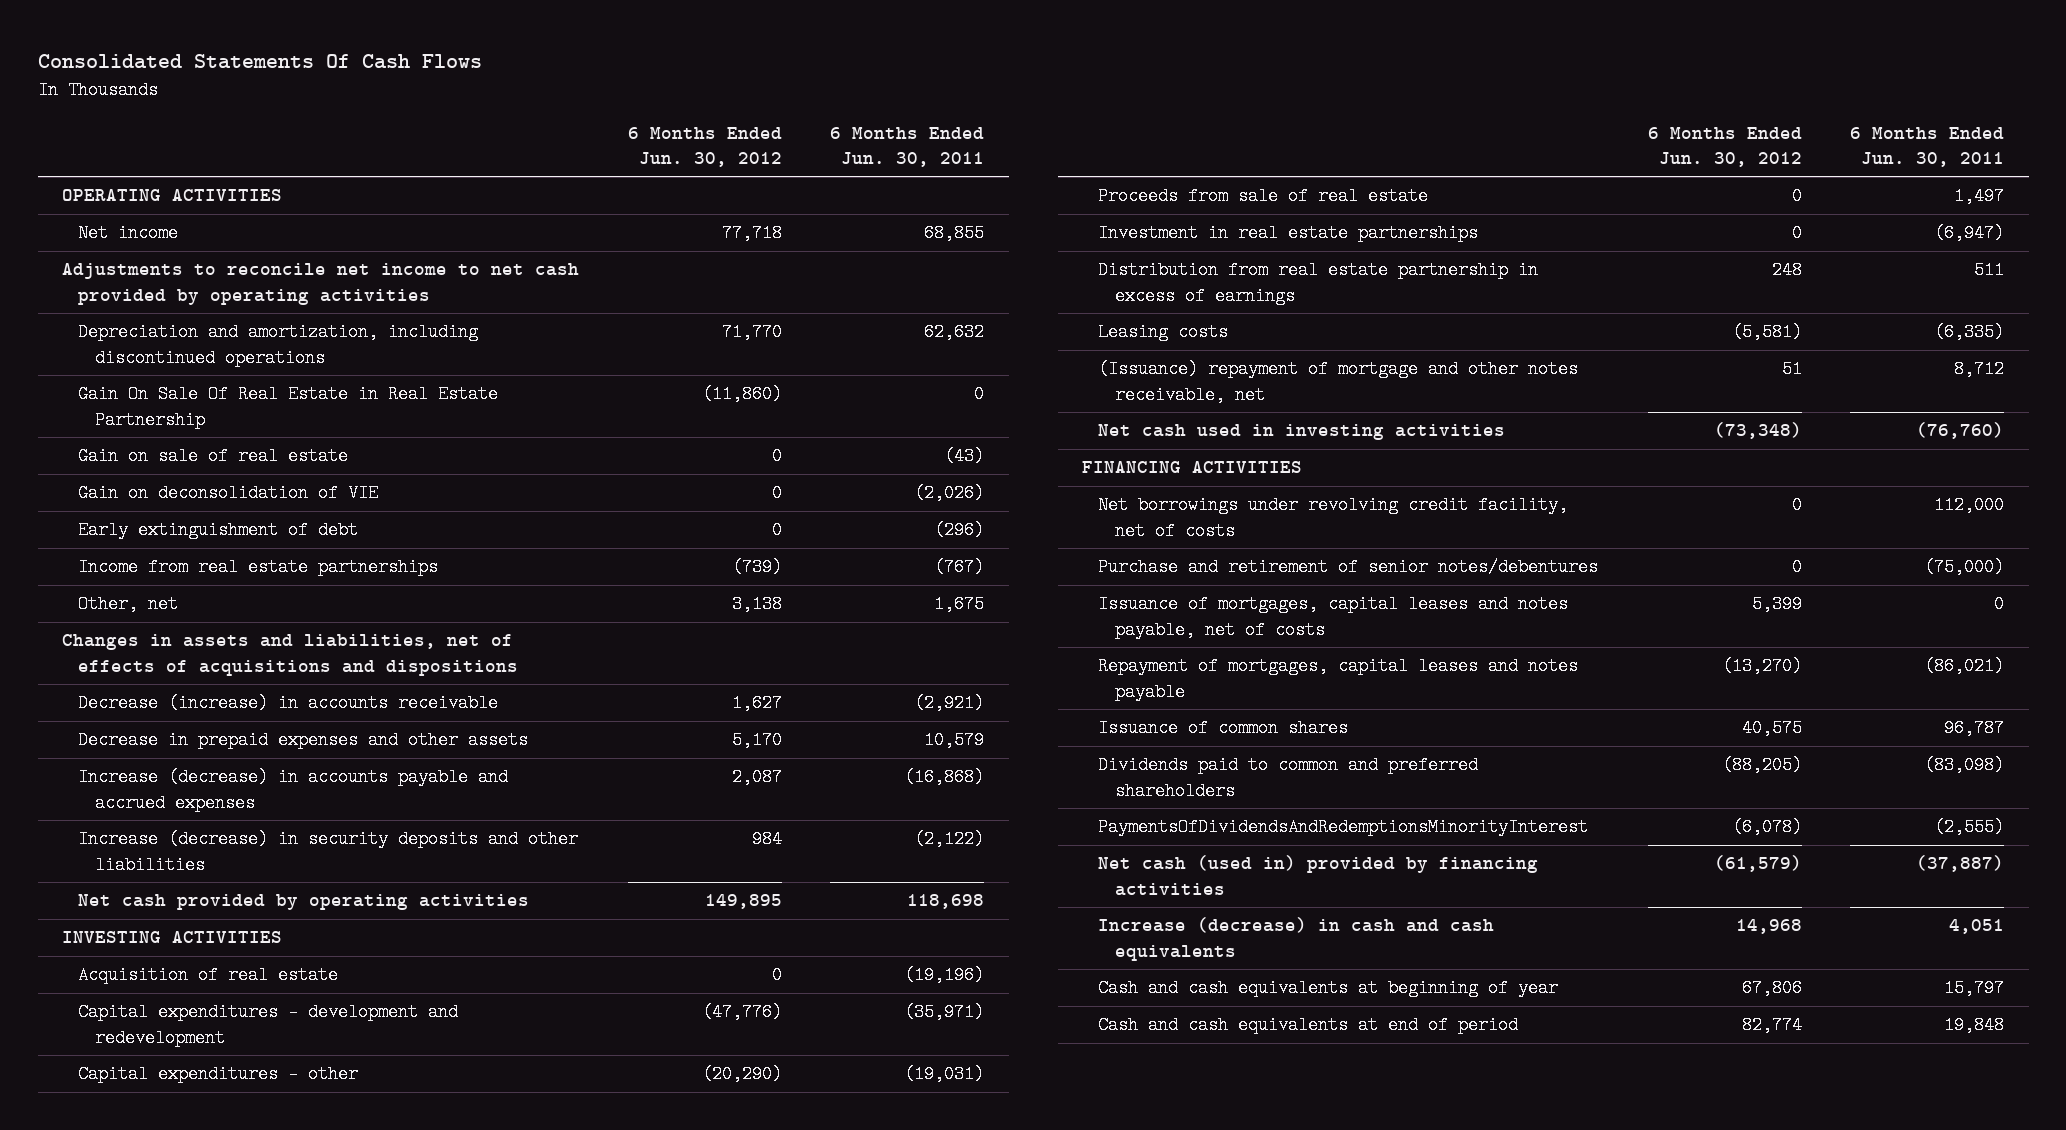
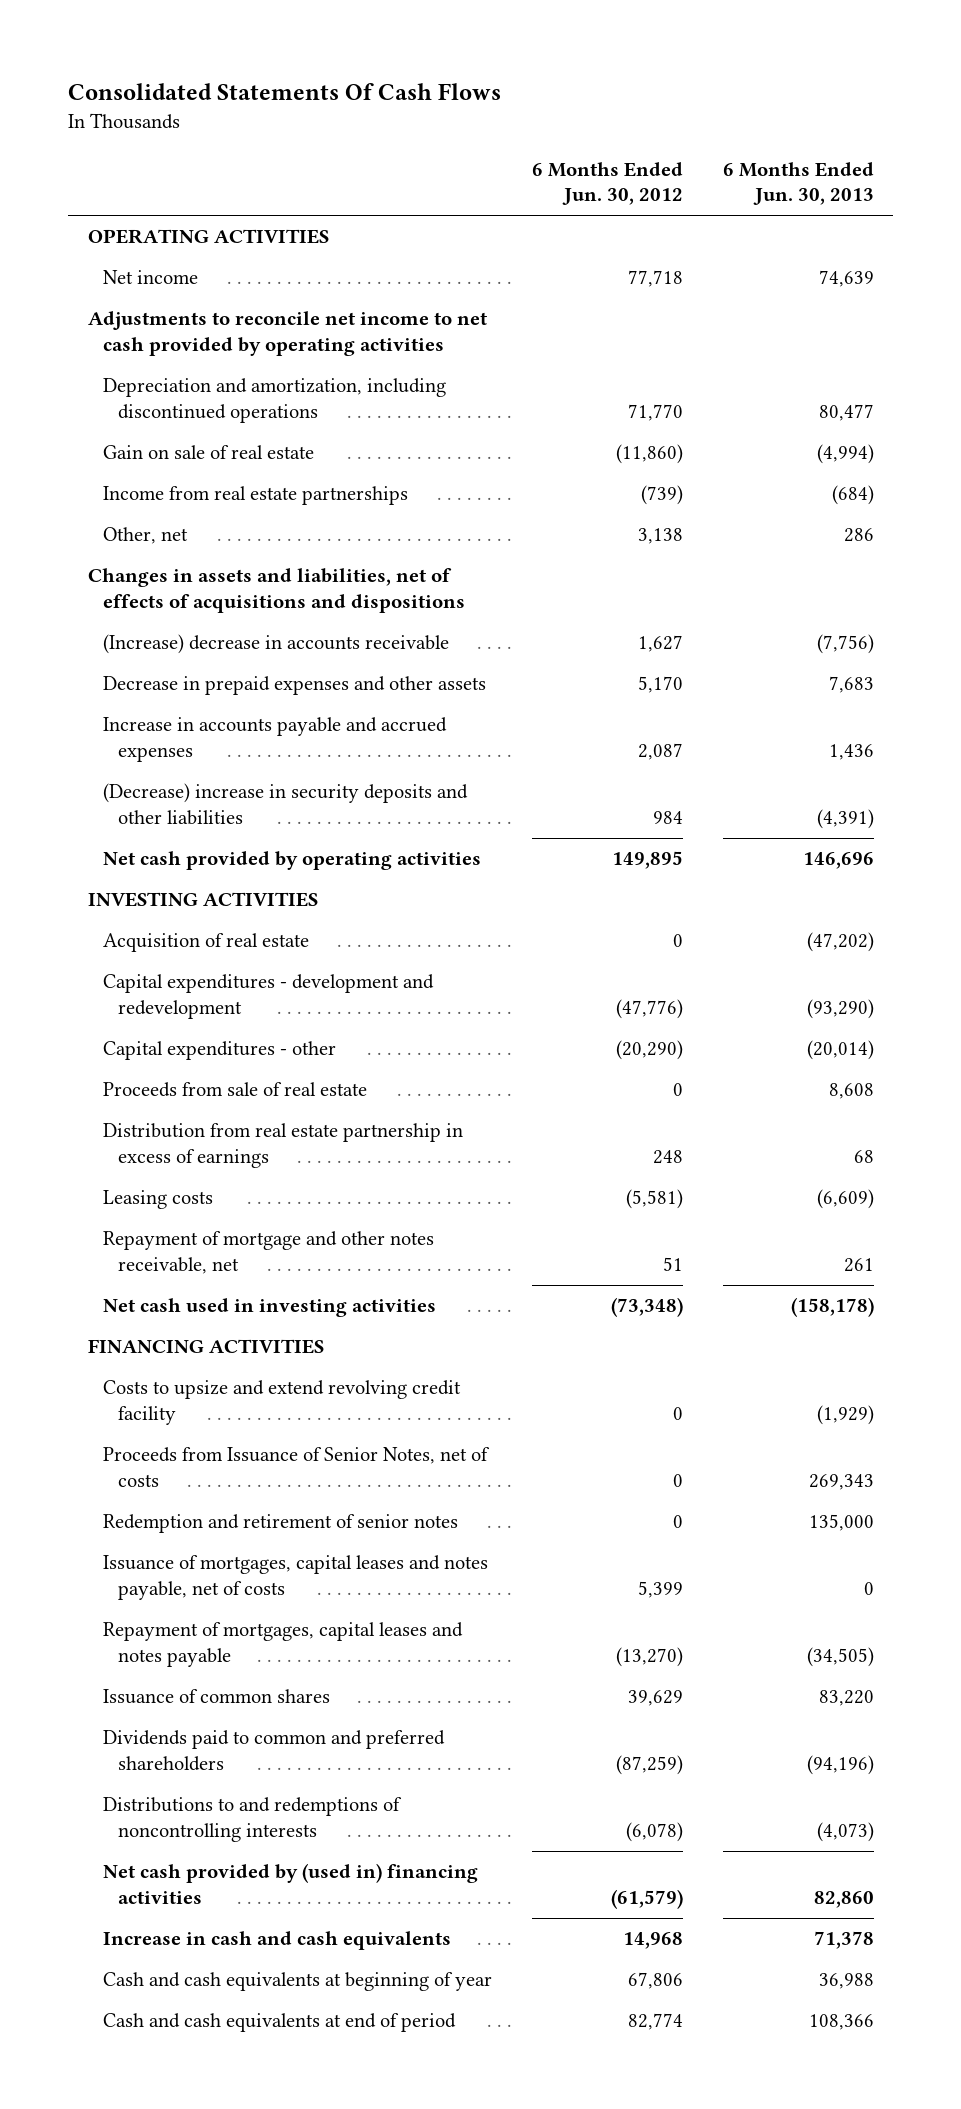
[830,126,985,167] 6 Months Ended Jun. 30, 2011 -> none
none -> [722,161,874,206] 6 Months Ended Jun. 30, 2013
[78,385,499,429] Gain On Sale Of Real Estate in Real Estate Partnership -> none
[78,484,379,503] Gain on deconsolidation of VIE -> none
[78,521,359,540] Early extinguishment of debt -> none
[771,447,782,466] 0 -> [615,444,683,465] (11,860)
[78,694,499,713] Decrease (increase) in accounts receivable -> [102,634,449,655] (Increase) decrease in accounts receivable
[78,768,509,812] Increase (decrease) in accounts payable and accrued expenses -> [102,717,447,762] Increase in accounts payable and accrued expenses
[78,830,579,874] Increase (decrease) in security deposits and other liabilities -> [102,783,468,825] (Decrease) increase in security deposits and other liabilities
[1098,224,1479,243] Investment in real estate partnerships -> none
[1098,360,1579,404] (Issuance) repayment of mortgage and other notes receivable, net -> [102,1231,434,1274] Repayment of mortgage and other notes receivable, net
[1098,496,1569,540] Net borrowings under revolving credit facility, net of costs -> none
none -> [102,1380,461,1425] Costs to upsize and extend revolving credit facility
none -> [102,1447,490,1487] Proceeds from Issuance of Senior Notes, net of costs
[1098,558,1599,577] Purchase and retirement of senior notes/debentures -> [102,1514,458,1534] Redemption and retirement of senior notes
[1741,719,1802,738] 40,575 -> [627,1690,683,1707] 39,629
[1721,756,1802,775] (88,205) -> [615,1754,683,1775] (87,259)
[1098,818,1589,837] PaymentsOfDividendsAndRedemptionsMinorityInterest -> [102,1797,402,1842] Distributions to and redemptions of noncontrolling interests
[1098,855,1539,896] Net cash (used in) provided by financing activities -> [102,1863,478,1904] Net cash provided by (used in) financing activities
[1098,917,1495,961] Increase (decrease) in cash and cash equivalents -> [102,1931,451,1951] Increase in cash and cash equivalents

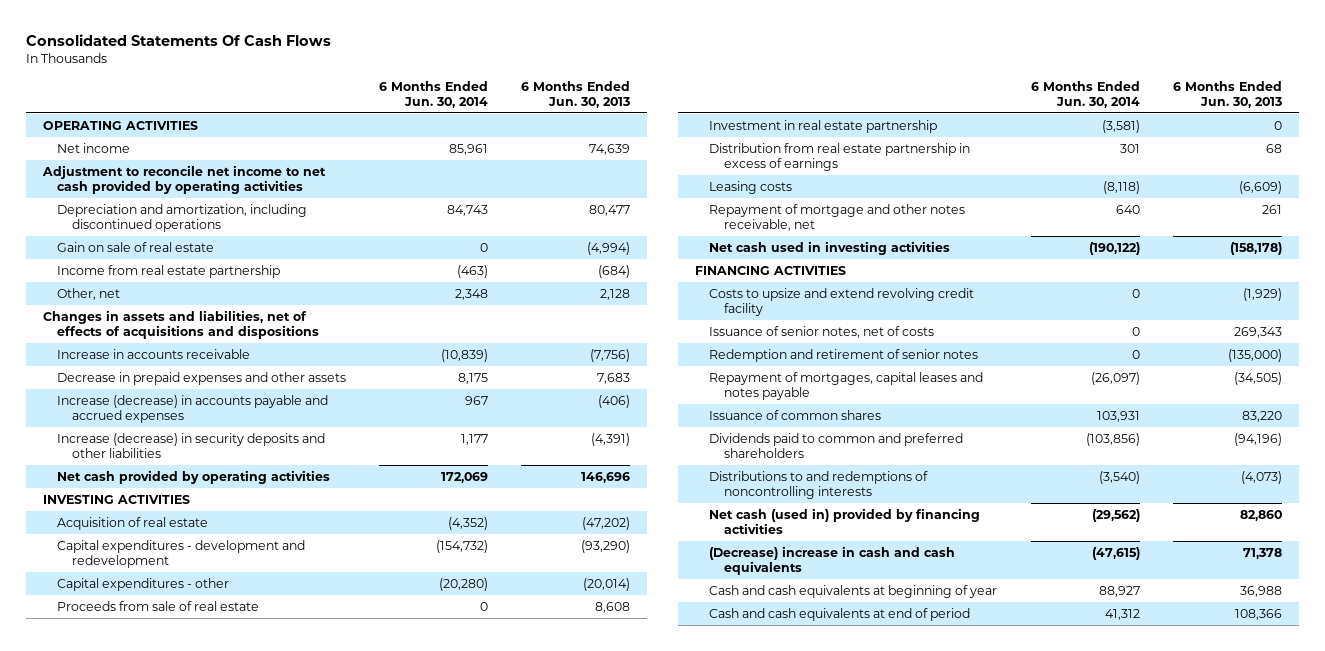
[531,161,683,206] 6 Months Ended Jun. 30, 2012 -> none
none -> [379,80,489,109] 6 Months Ended Jun. 30, 2014
[87,311,487,356] Adjustments to reconcile net income to net cash provided by operating activities -> [41,164,326,194] Adjustment to reconcile net income to net cash provided by operating activities
[102,486,408,506] Income from real estate partnerships -> [57,264,281,278] Income from real estate partnership
[843,528,874,543] 286 -> [600,288,631,300] 2,128
[102,634,449,655] (Increase) decrease in accounts receivable -> [57,348,251,359] Increase in accounts receivable
[102,717,447,762] Increase in accounts payable and accrued expenses -> [57,394,329,423] Increase (decrease) in accounts payable and accrued expenses
[828,743,874,760] 1,436 -> [598,394,631,408] (406)
[102,783,468,825] (Decrease) increase in security deposits and other liabilities -> [57,432,326,458] Increase (decrease) in security deposits and other liabilities
none -> [709,119,938,133] Investment in real estate partnership
[102,1555,488,1600] Issuance of mortgages, capital leases and notes payable, net of costs -> none
[102,1447,490,1487] Proceeds from Issuance of Senior Notes, net of costs -> [709,325,935,338] Issuance of senior notes, net of costs
[808,1514,874,1532] 135,000 -> [1228,348,1283,362] (135,000)
[102,1863,478,1904] Net cash provided by (used in) financing activities -> [709,507,981,534] Net cash (used in) provided by financing activities
[102,1931,451,1951] Increase in cash and cash equivalents -> [709,545,956,575] (Decrease) increase in cash and cash equivalents

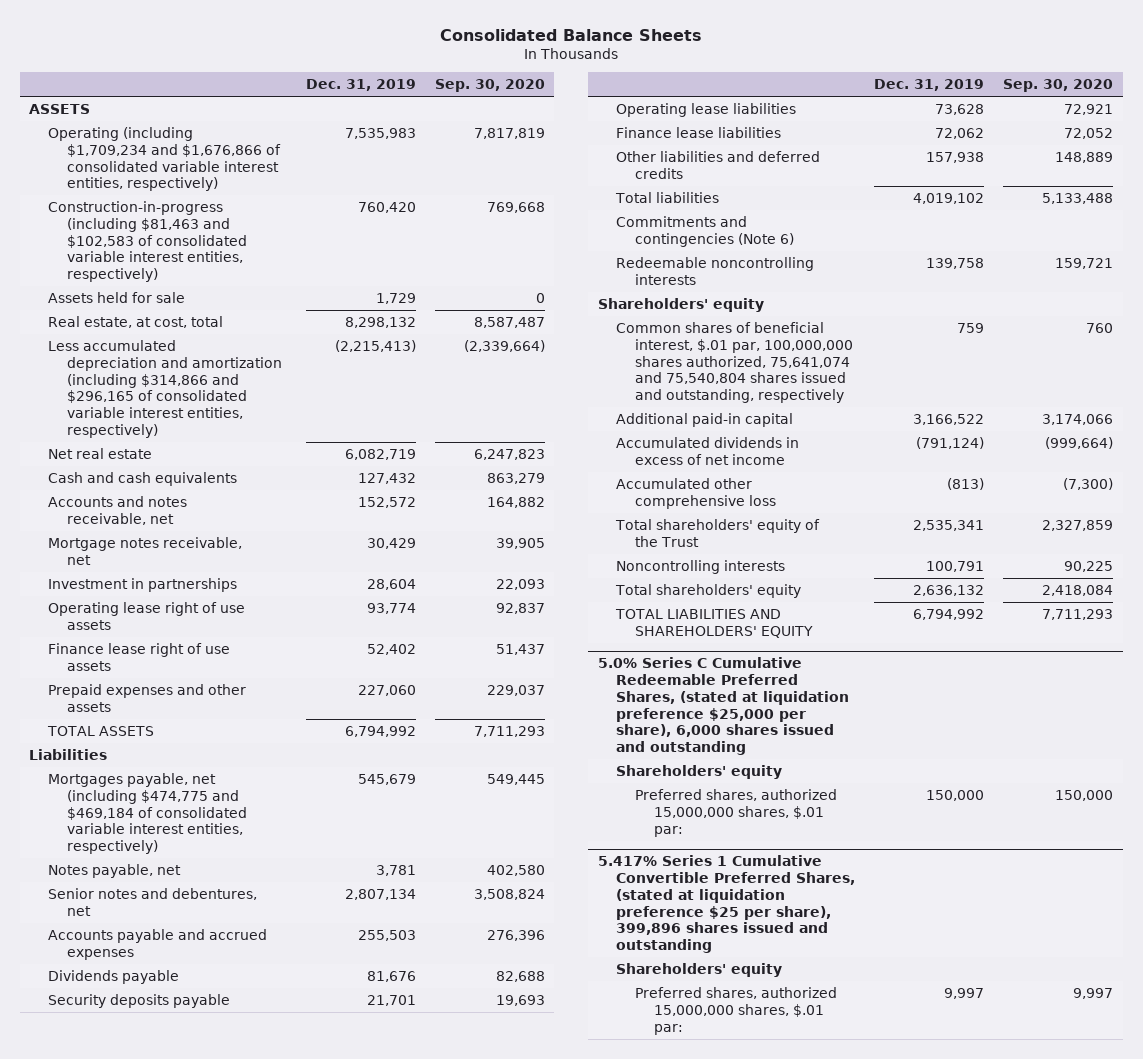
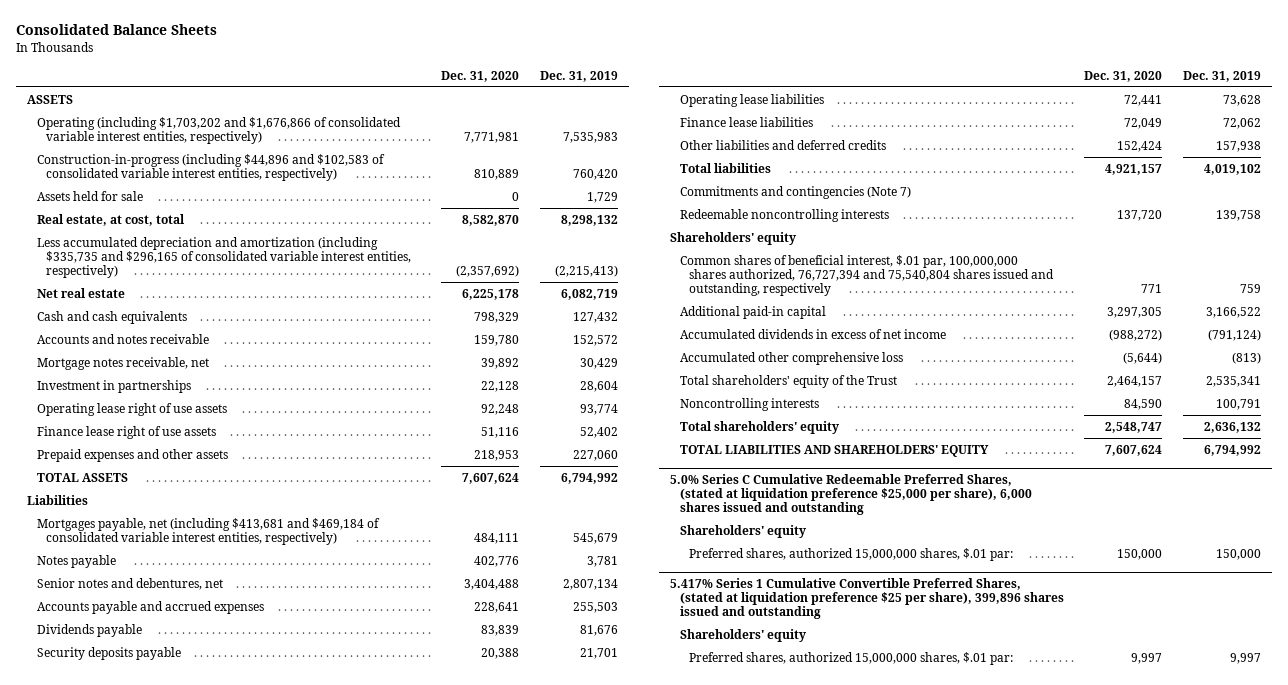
[434,79,545,93] Sep. 30, 2020 -> none
none -> [441,70,520,82] Dec. 31, 2020
[47,126,281,192] Operating (including $1,709,234 and $1,676,866 of consolidated variable interest entities, respectively) -> [36,116,401,144] Operating (including $1,703,202 and $1,676,866 of consolidated variable interest entities, respectively)
[47,200,247,283] Construction-in-progress (including $81,463 and $102,583 of consolidated variable interest entities, respectively) -> [36,153,385,181] Construction-in-progress (including $44,896 and $102,583 of consolidated variable interest entities, respectively)
[47,339,282,438] Less accumulated depreciation and amortization (including $314,866 and $296,165 of consolidated variable interest entities, respectively) -> [36,236,412,279] Less accumulated depreciation and amortization (including $335,735 and $296,165 of consolidated variable interest entities, respectively)
[47,495,187,525] Accounts and notes receivable, net -> [36,333,209,344] Accounts and notes receivable
[47,772,247,855] Mortgages payable, net (including $474,775 and $469,184 of consolidated variable interest entities, respectively) -> [36,517,380,545] Mortgages payable, net (including $413,681 and $469,184 of consolidated variable interest entities, respectively)
[47,863,181,878] Notes payable, net -> [36,554,116,568] Notes payable
[616,215,795,247] Commitments and contingencies (Note 6) -> [679,185,911,199] Commitments and contingencies (Note 7)
[616,321,854,404] Common shares of beneficial interest, $.01 par, 100,000,000 shares authorized, 75,641,074 and 75,540,804 shares issued and outstanding, respectively -> [679,254,1055,297] Common shares of beneficial interest, $.01 par, 100,000,000 shares authorized, 76,727,394 and 75,540,804 shares issued and outstanding, respectively

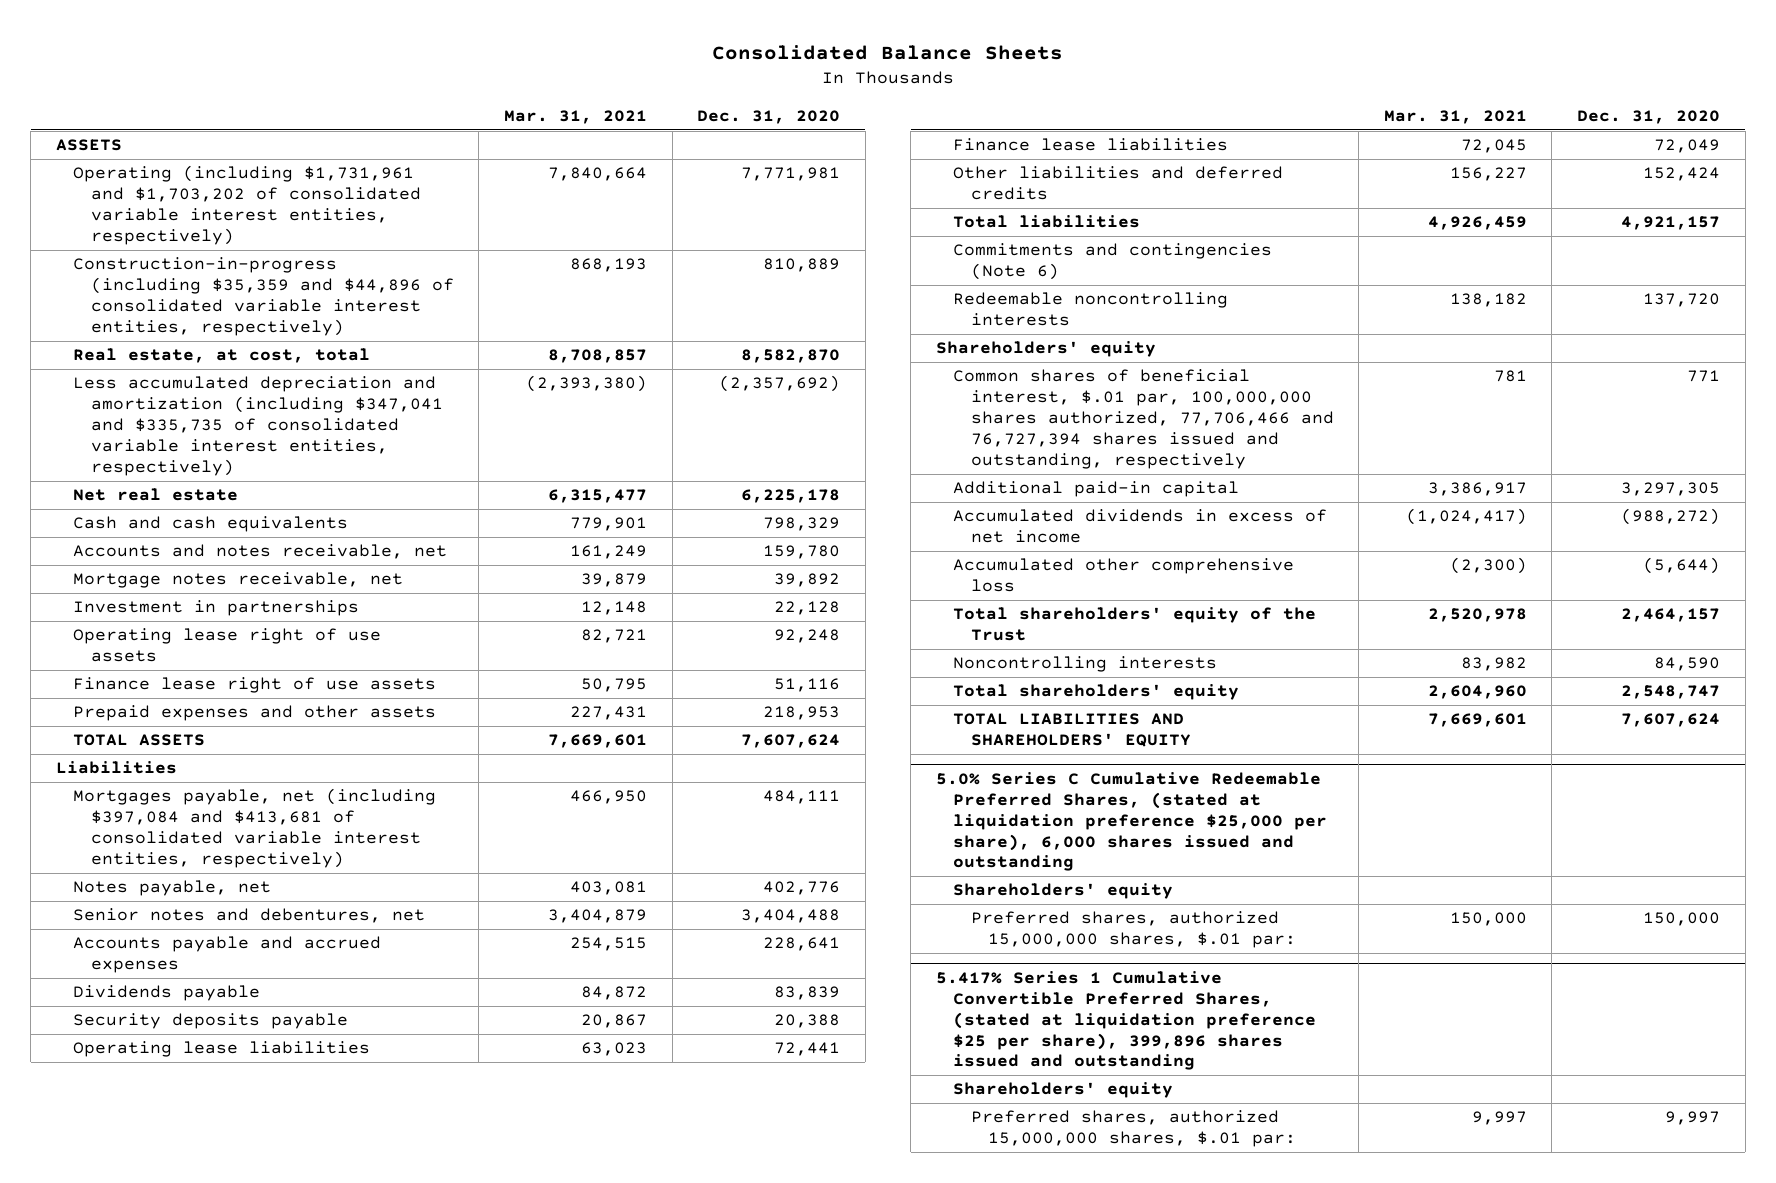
[540,70,619,82] Dec. 31, 2019 -> none
none -> [504,109,648,124] Mar. 31, 2021
[36,190,143,201] Assets held for sale -> none
[36,116,401,144] Operating (including $1,703,202 and $1,676,866 of consolidated variable interest entities, respectively) -> [73,165,421,246] Operating (including $1,731,961 and $1,703,202 of consolidated variable interest entities, respectively)
[36,153,385,181] Construction-in-progress (including $44,896 and $102,583 of consolidated variable interest entities, respectively) -> [73,257,454,337] Construction-in-progress (including $35,359 and $44,896 of consolidated variable interest entities, respectively)
[36,236,412,279] Less accumulated depreciation and amortization (including $335,735 and $296,165 of consolidated variable interest entities, respectively) -> [73,376,443,476] Less accumulated depreciation and amortization (including $347,041 and $335,735 of consolidated variable interest entities, respectively)
[36,333,209,344] Accounts and notes receivable -> [73,544,448,560] Accounts and notes receivable, net
[36,517,380,545] Mortgages payable, net (including $413,681 and $469,184 of consolidated variable interest entities, respectively) -> [73,788,437,869] Mortgages payable, net (including $397,084 and $413,681 of consolidated variable interest entities, respectively)
[36,554,116,568] Notes payable -> [73,880,272,897] Notes payable, net
[679,185,911,199] Commitments and contingencies (Note 7) -> [953,243,1273,281] Commitments and contingencies (Note 6)
[679,254,1055,297] Common shares of beneficial interest, $.01 par, 100,000,000 shares authorized, 76,727,394 and 75,540,804 shares issued and outstanding, respectively -> [953,369,1334,469] Common shares of beneficial interest, $.01 par, 100,000,000 shares authorized, 77,706,466 and 76,727,394 shares issued and outstanding, respectively

